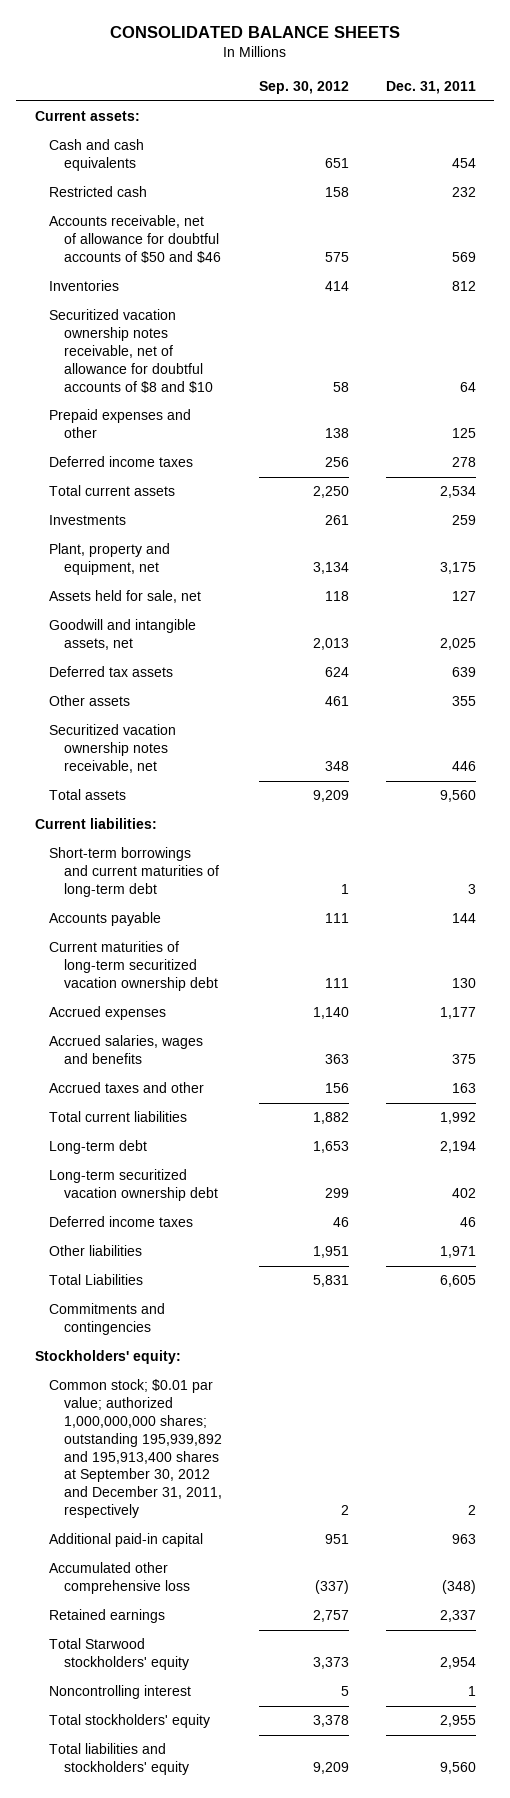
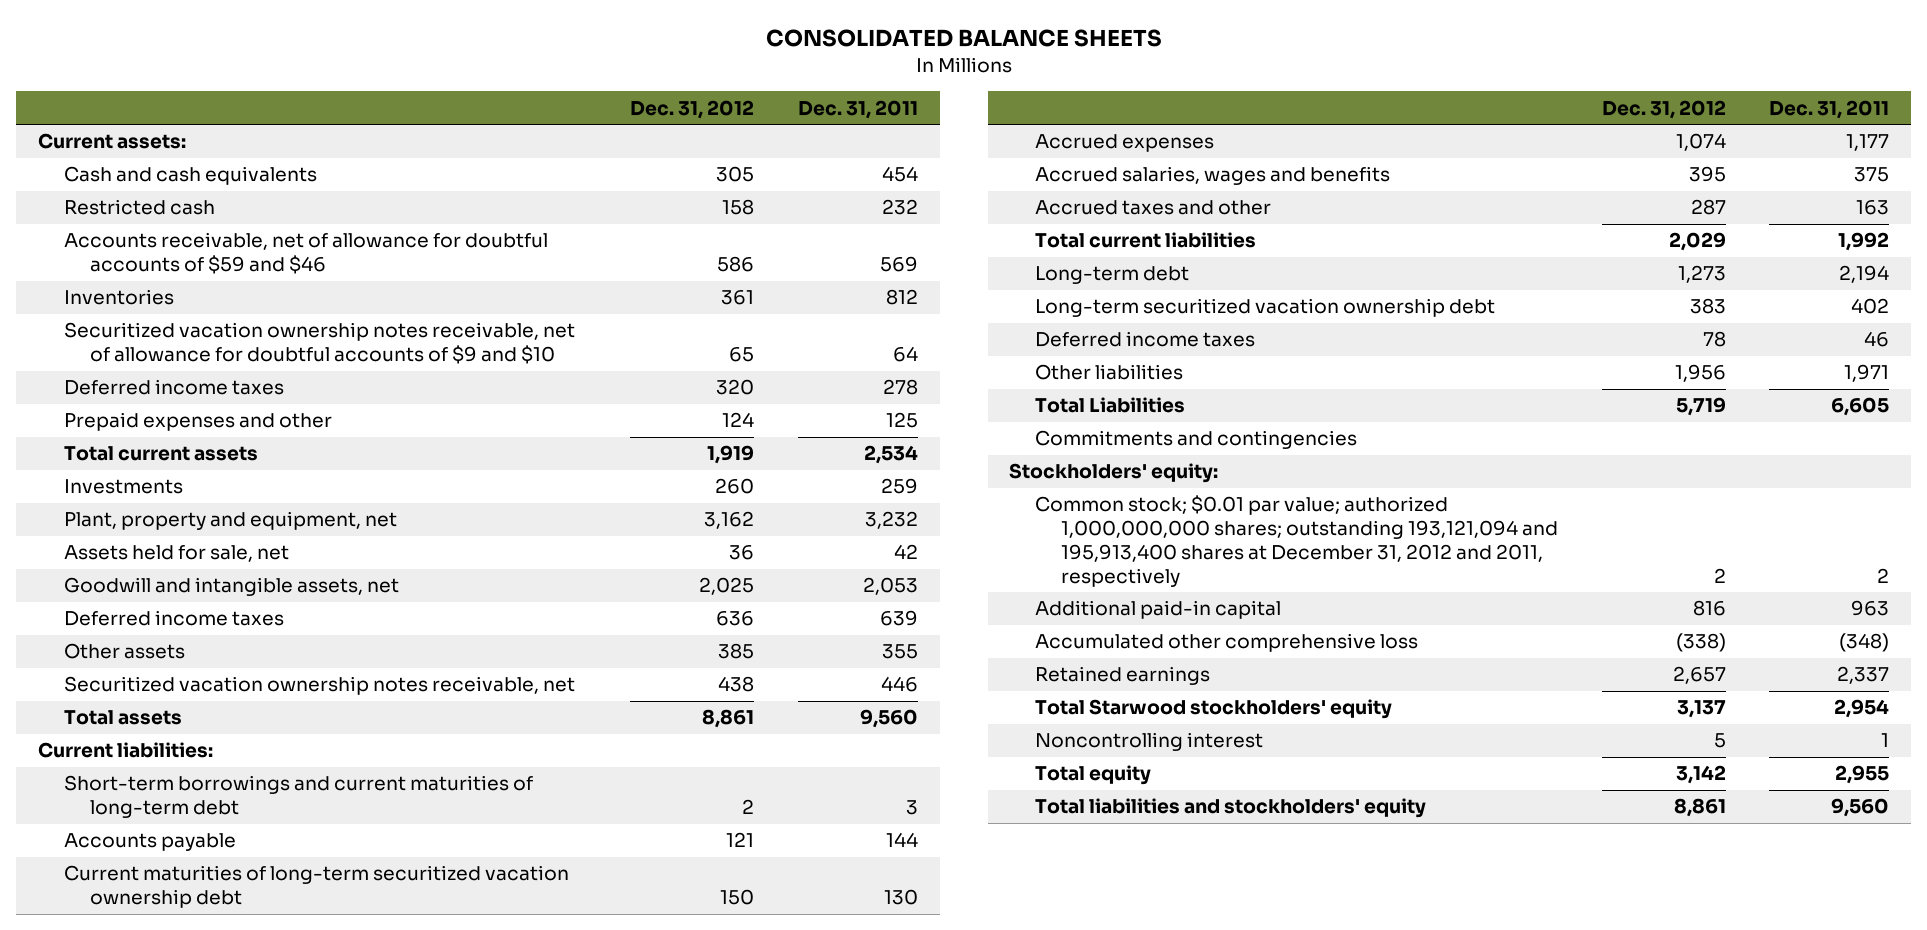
[258,81,349,95] Sep. 30, 2012 -> none
none -> [630,99,755,119] Dec. 31, 2012
[49,215,222,264] Accounts receivable, net of allowance for doubtful accounts of $50 and $46 -> [63,232,548,275] Accounts receivable, net of allowance for doubtful accounts of $59 and $46
[49,309,214,393] Securitized vacation ownership notes receivable, net of allowance for doubtful accounts of $8 and $10 -> [63,322,575,365] Securitized vacation ownership notes receivable, net of allowance for doubtful accounts of $9 and $10
[49,409,192,439] Prepaid expenses and other -> [63,412,332,432] Prepaid expenses and other
[439,562,476,575] 3,175 -> [864,511,918,530] 3,232
[451,591,476,602] 127 -> [893,544,918,560] 42
[439,638,476,651] 2,025 -> [862,577,918,596] 2,053
[49,666,174,678] Deferred tax assets -> [63,610,284,627] Deferred income taxes
[49,1379,223,1518] Common stock; $0.01 par value; authorized 1,000,000,000 shares; outstanding 195,939,892 and 195,913,400 shares at September 30, 2012 and December 31, 2011, respectively -> [1035,495,1559,587] Common stock; $0.01 par value; authorized 1,000,000,000 shares; outstanding 193,121,094 and 195,913,400 shares at December 31, 2012 and 2011, respectively
[49,1714,211,1729] Total stockholders' equity -> [1035,765,1152,786] Total equity

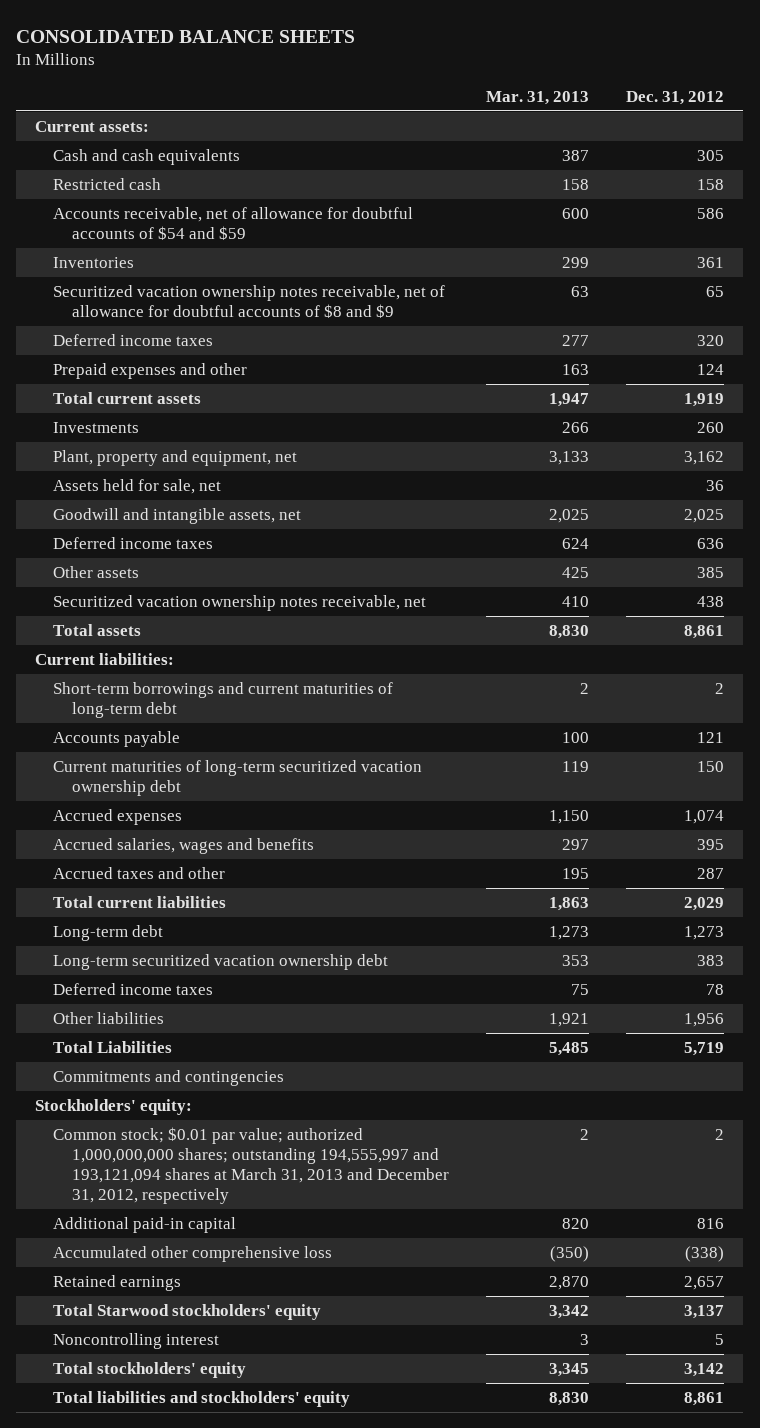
[797,99,918,119] Dec. 31, 2011 -> none
none -> [486,91,590,106] Mar. 31, 2013
[63,232,548,275] Accounts receivable, net of allowance for doubtful accounts of $59 and $46 -> [53,206,414,240] Accounts receivable, net of allowance for doubtful accounts of $54 and $59
[63,322,575,365] Securitized vacation ownership notes receivable, net of allowance for doubtful accounts of $9 and $10 -> [53,284,446,318] Securitized vacation ownership notes receivable, net of allowance for doubtful accounts of $8 and $9
[1035,495,1559,587] Common stock; $0.01 par value; authorized 1,000,000,000 shares; outstanding 193,121,094 and 195,913,400 shares at December 31, 2012 and 2011, respectively -> [53,1126,449,1204] Common stock; $0.01 par value; authorized 1,000,000,000 shares; outstanding 194,555,997 and 193,121,094 shares at March 31, 2013 and December 31, 2012, respectively
[1035,765,1152,786] Total equity -> [53,1361,247,1378] Total stockholders' equity

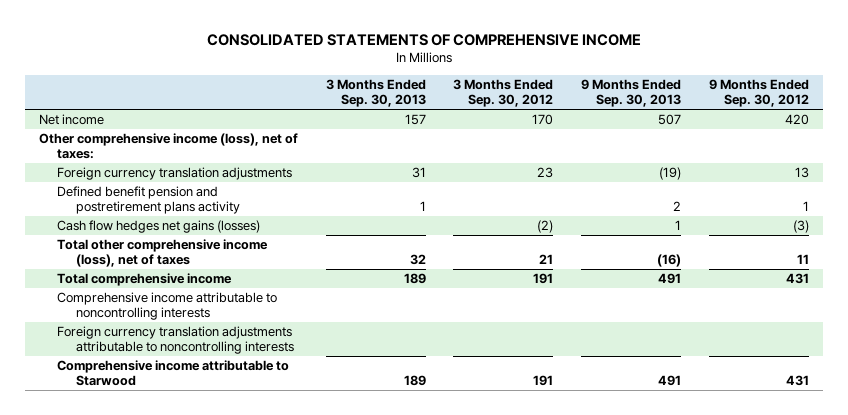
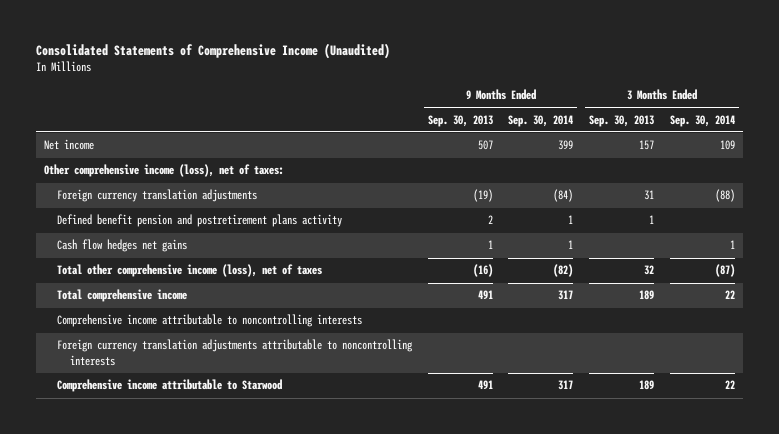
[206,33,641,46] CONSOLIDATED STATEMENTS OF COMPREHENSIVE INCOME -> [36,42,391,59] Consolidated Statements of Comprehensive Income (Unaudited)
[453,79,554,108] 3 Months Ended Sep. 30, 2012 -> none
[709,79,810,108] 9 Months Ended Sep. 30, 2012 -> none
none -> [508,114,574,127] Sep. 30, 2014
none -> [669,114,735,127] Sep. 30, 2014
[57,220,261,234] Cash flow hedges net gains (losses) -> [56,239,187,253] Cash flow hedges net gains

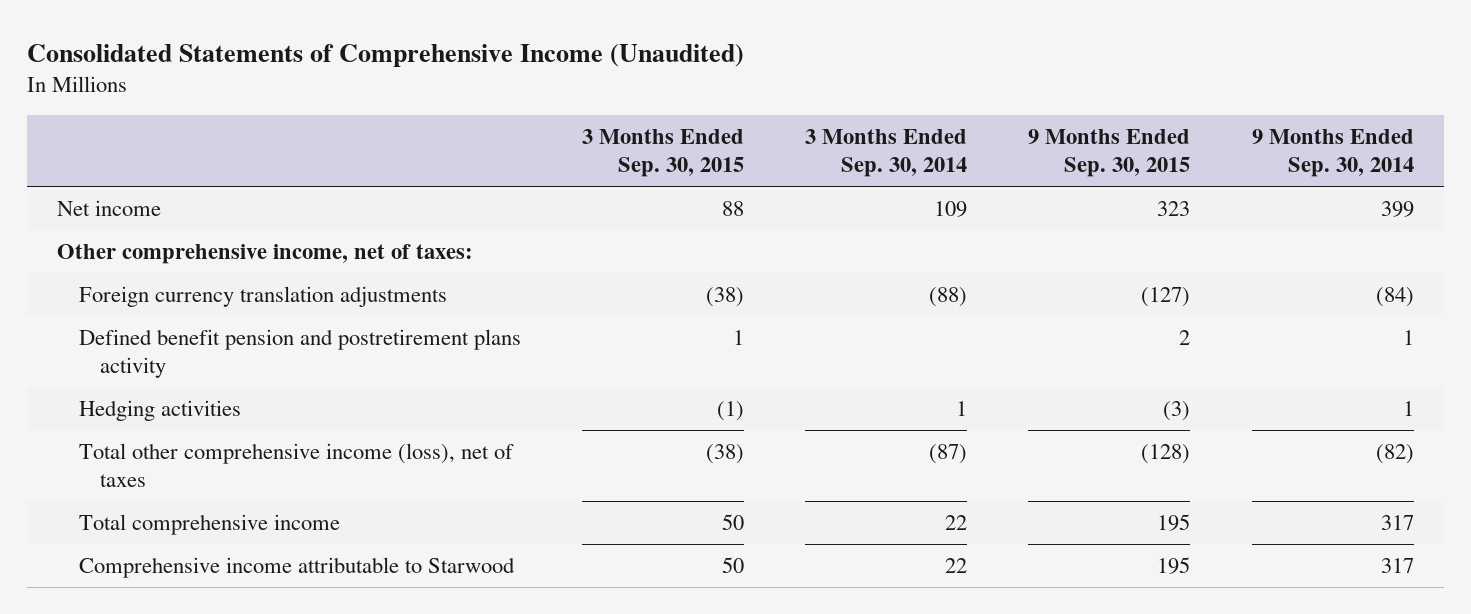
[427,114,493,127] Sep. 30, 2013 -> none
[589,114,655,127] Sep. 30, 2013 -> none
none -> [581,128,744,178] 3 Months Ended Sep. 30, 2015
none -> [1028,128,1191,178] 9 Months Ended Sep. 30, 2015
[44,164,285,178] Other comprehensive income (loss), net of taxes: -> [57,243,474,264] Other comprehensive income, net of taxes:
[56,239,187,253] Cash flow hedges net gains -> [78,399,241,421] Hedging activities
[56,314,362,328] Comprehensive income attributable to noncontrolling interests -> none
[56,339,413,366] Foreign currency translation adjustments attributable to noncontrolling interests -> none

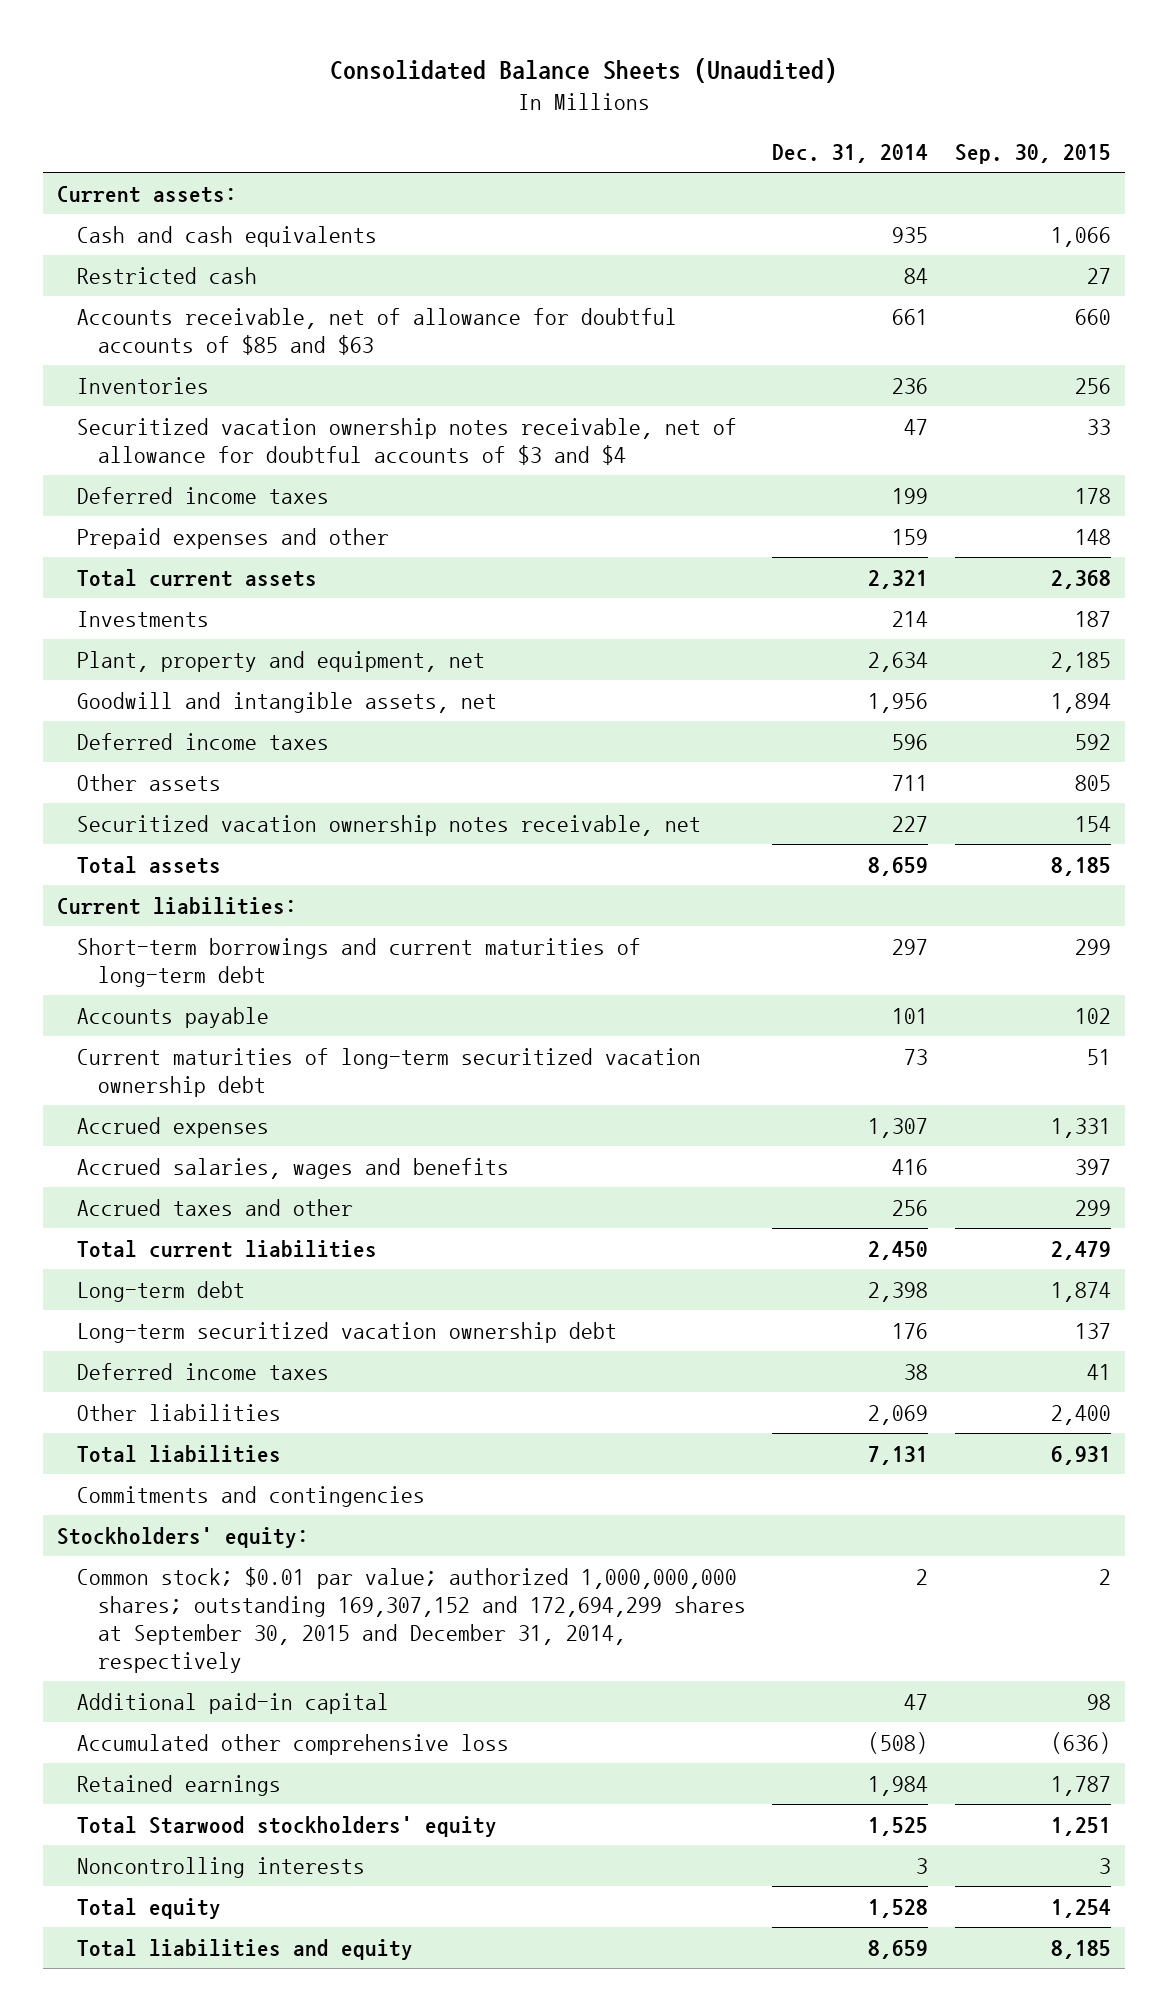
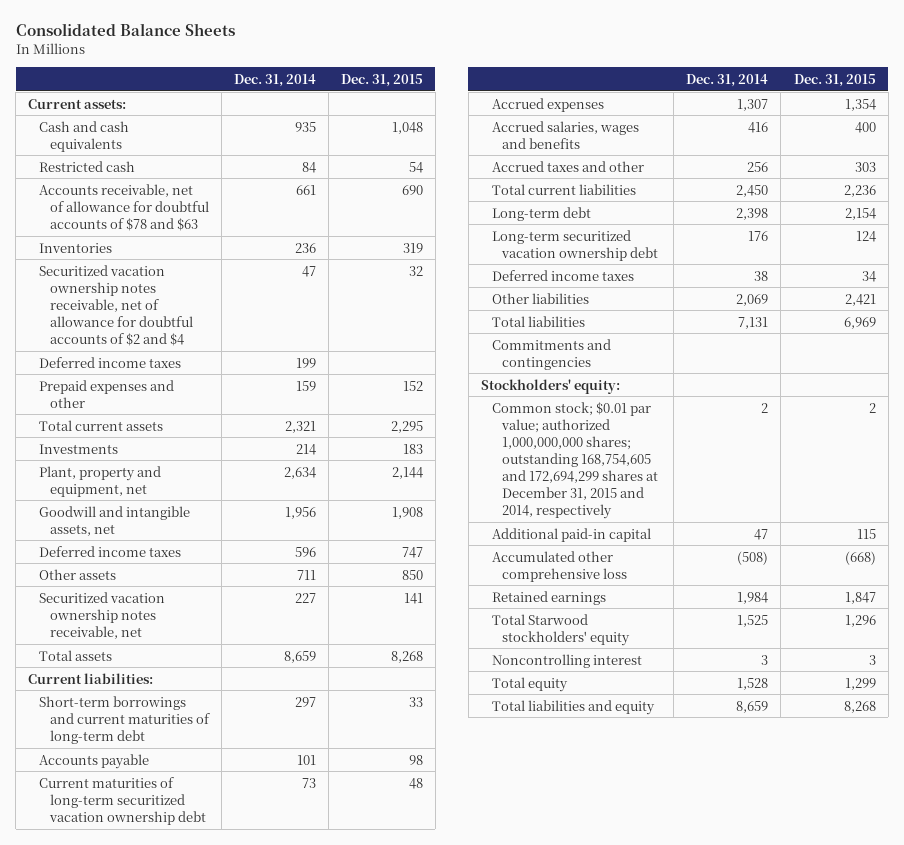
[329,58,837,84] Consolidated Balance Sheets (Unaudited) -> [15,23,235,37] Consolidated Balance Sheets
[955,143,1112,164] Sep. 30, 2015 -> none
none -> [340,73,423,87] Dec. 31, 2015
[77,307,678,355] Accounts receivable, net of allowance for doubtful accounts of $85 and $63 -> [38,183,209,231] Accounts receivable, net of allowance for doubtful accounts of $78 and $63
[77,417,738,465] Securitized vacation ownership notes receivable, net of allowance for doubtful accounts of $3 and $4 -> [38,264,193,346] Securitized vacation ownership notes receivable, net of allowance for doubtful accounts of $2 and $4
[77,1566,746,1673] Common stock; $0.01 par value; authorized 1,000,000,000 shares; outstanding 169,307,152 and 172,694,299 shares at September 30, 2015 and December 31, 2014, respectively -> [491,401,659,520] Common stock; $0.01 par value; authorized 1,000,000,000 shares; outstanding 168,754,605 and 172,694,299 shares at December 31, 2015 and 2014, respectively
[77,1856,366,1878] Noncontrolling interests -> [491,653,642,668] Noncontrolling interest

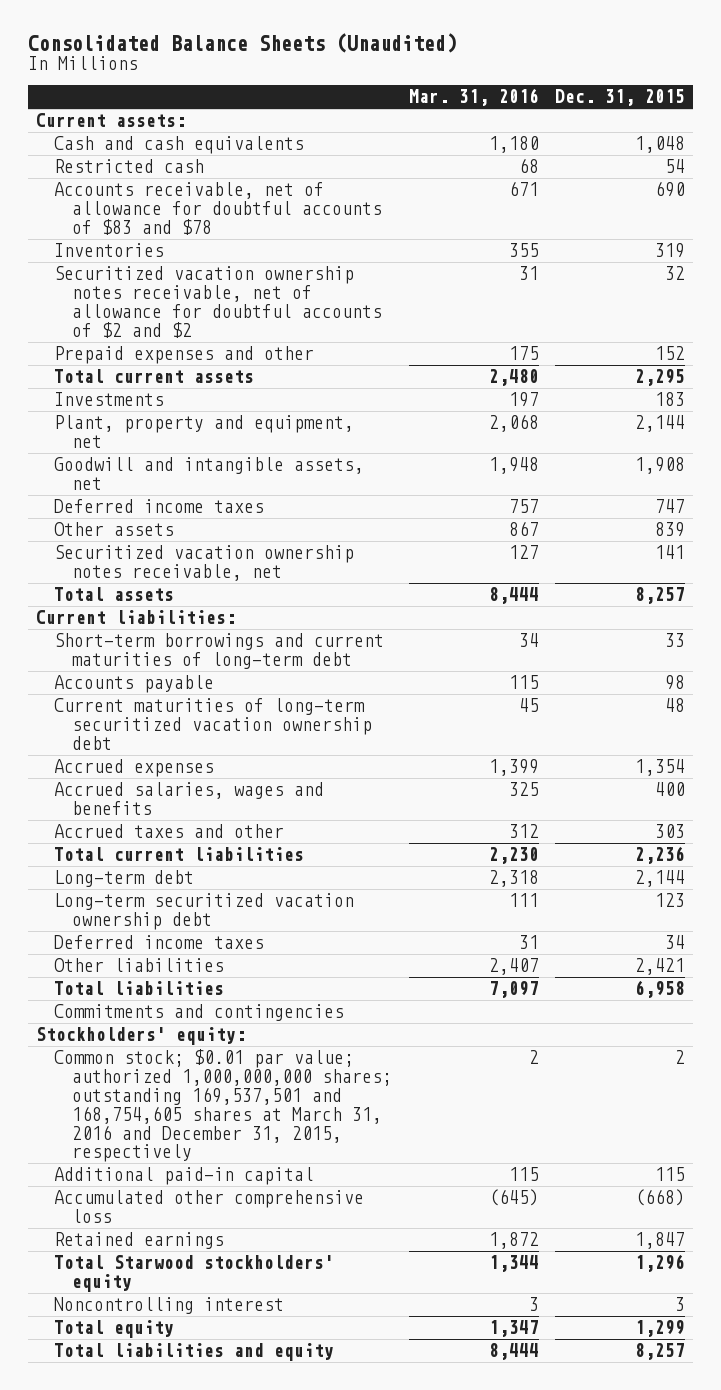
[15,23,235,37] Consolidated Balance Sheets -> [28,32,458,53] Consolidated Balance Sheets (Unaudited)
[233,73,316,87] Dec. 31, 2014 -> none
none -> [408,88,539,107] Mar. 31, 2016
[38,183,209,231] Accounts receivable, net of allowance for doubtful accounts of $78 and $63 -> [54,182,383,236] Accounts receivable, net of allowance for doubtful accounts of $83 and $78
[38,356,181,368] Deferred income taxes -> none
[38,264,193,346] Securitized vacation ownership notes receivable, net of allowance for doubtful accounts of $2 and $4 -> [54,266,383,338] Securitized vacation ownership notes receivable, net of allowance for doubtful accounts of $2 and $2
[401,569,423,580] 850 -> [654,522,685,538] 839
[390,650,423,663] 8,268 -> [634,587,685,605] 8,257
[844,207,876,220] 2,154 -> [634,870,685,888] 2,144
[855,230,876,242] 124 -> [654,893,685,908] 123
[843,316,876,329] 6,969 -> [634,980,685,999] 6,958
[491,401,659,520] Common stock; $0.01 par value; authorized 1,000,000,000 shares; outstanding 168,754,605 and 172,694,299 shares at December 31, 2015 and 2014, respectively -> [54,1049,393,1163] Common stock; $0.01 par value; authorized 1,000,000,000 shares; outstanding 169,537,501 and 168,754,605 shares at March 31, 2016 and December 31, 2015, respectively
[843,700,876,713] 8,268 -> [634,1343,685,1361] 8,257

